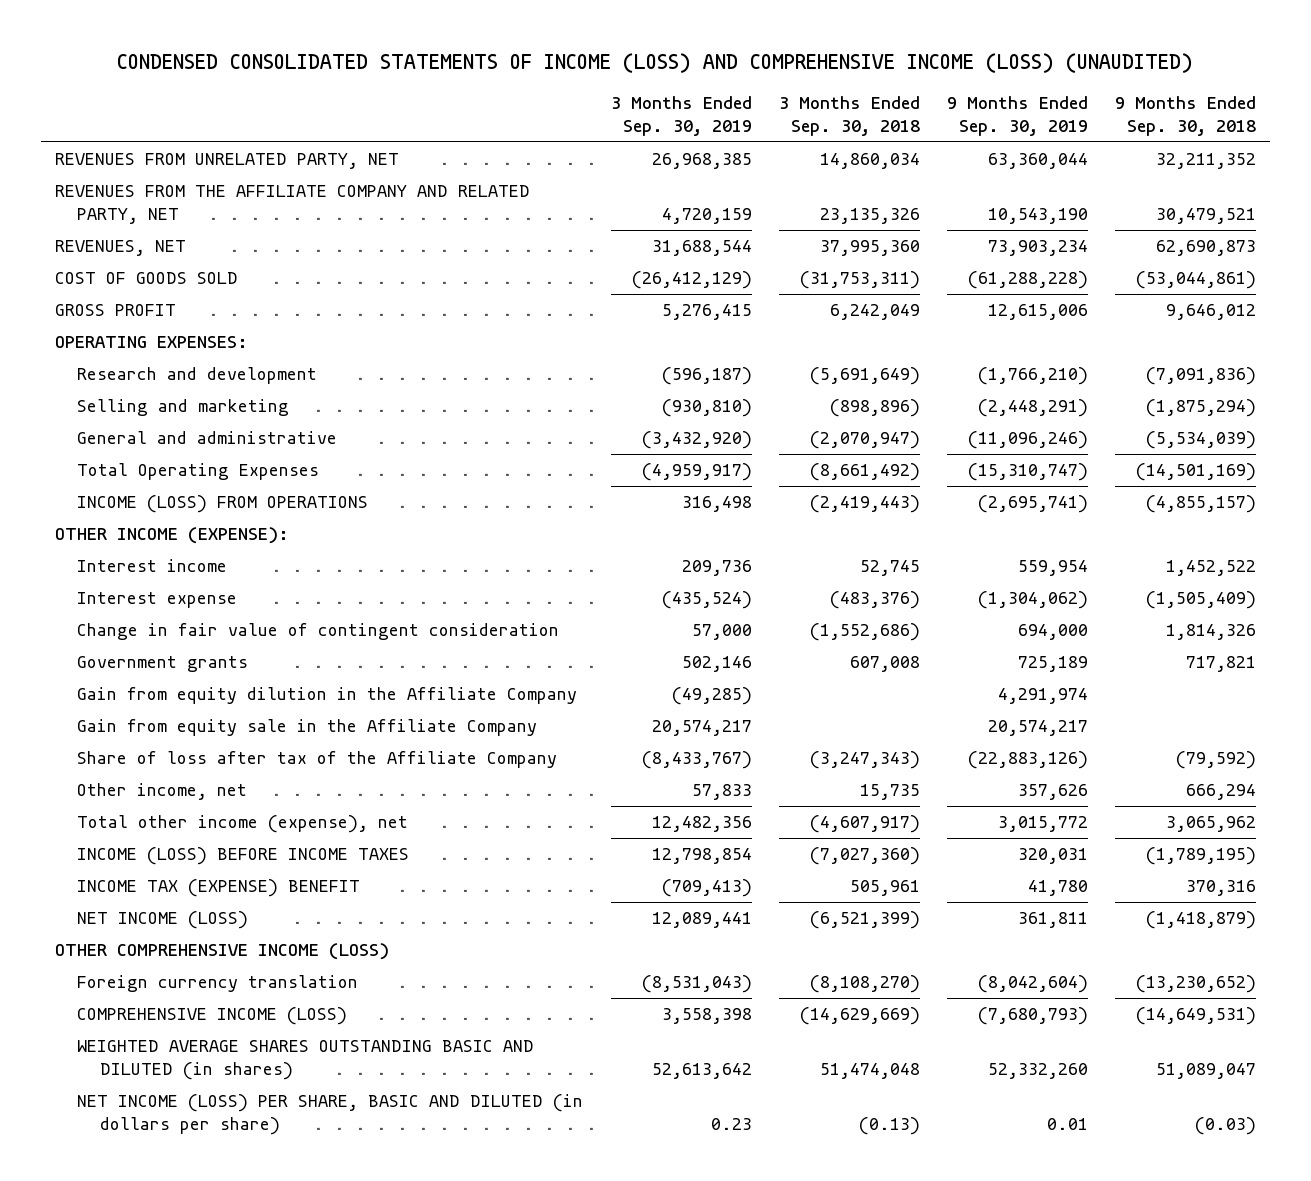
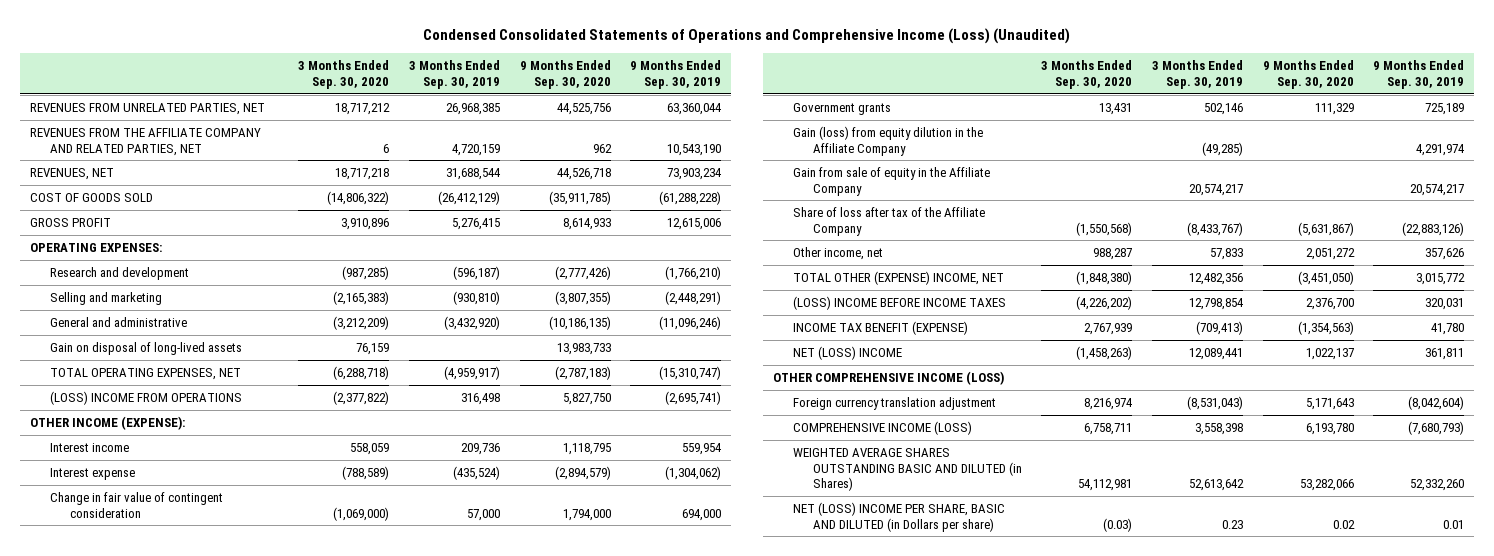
[117,53,1194,74] CONDENSED CONSOLIDATED STATEMENTS OF INCOME (LOSS) AND COMPREHENSIVE INCOME (LOSS) (UNAUDITED) -> [423,28,1071,45] Condensed Consolidated Statements of Operations and Comprehensive Income (Loss) (Unaudited)
[778,96,920,137] 3 Months Ended Sep. 30, 2018 -> none
[1115,96,1257,137] 9 Months Ended Sep. 30, 2018 -> none
none -> [298,60,390,90] 3 Months Ended Sep. 30, 2020
none -> [519,60,611,90] 9 Months Ended Sep. 30, 2020
[54,153,399,170] REVENUES FROM UNRELATED PARTY, NET -> [30,103,266,116] REVENUES FROM UNRELATED PARTIES, NET
[54,185,530,224] REVENUES FROM THE AFFILIATE COMPANY AND RELATED PARTY, NET -> [30,128,262,156] REVENUES FROM THE AFFILIATE COMPANY AND RELATED PARTIES, NET
none -> [49,342,242,356] Gain on disposal of long-lived assets
[77,463,320,481] Total Operating Expenses -> [49,368,241,381] TOTAL OPERATING EXPENSES, NET
[77,495,369,514] INCOME (LOSS) FROM OPERATIONS -> [49,391,242,406] (LOSS) INCOME FROM OPERATIONS
[77,687,578,705] Gain from equity dilution in the Affiliate Company -> [792,126,983,156] Gain (loss) from equity dilution in the Affiliate Company
[77,719,538,737] Gain from equity sale in the Affiliate Company -> [792,167,990,196] Gain from sale of equity in the Affiliate Company
[77,815,409,834] Total other income (expense), net -> [792,271,1004,286] TOTAL OTHER (EXPENSE) INCOME, NET
[77,847,410,866] INCOME (LOSS) BEFORE INCOME TAXES -> [792,296,1006,311] (LOSS) INCOME BEFORE INCOME TAXES
[77,879,361,898] INCOME TAX (EXPENSE) BENEFIT -> [792,321,968,336] INCOME TAX BENEFIT (EXPENSE)
[77,911,249,930] NET INCOME (LOSS) -> [792,346,902,361] NET (LOSS) INCOME
[77,975,359,993] Foreign currency translation -> [792,397,996,411] Foreign currency translation adjustment
[77,1040,535,1080] WEIGHTED AVERAGE SHARES OUTSTANDING BASIC AND DILUTED (in shares) -> [792,448,1022,492] WEIGHTED AVERAGE SHARES OUTSTANDING BASIC AND DILUTED (in Shares)
[77,1094,584,1135] NET INCOME (LOSS) PER SHARE, BASIC AND DILUTED (in dollars per share) -> [792,502,1005,532] NET (LOSS) INCOME PER SHARE, BASIC AND DILUTED (in Dollars per share)

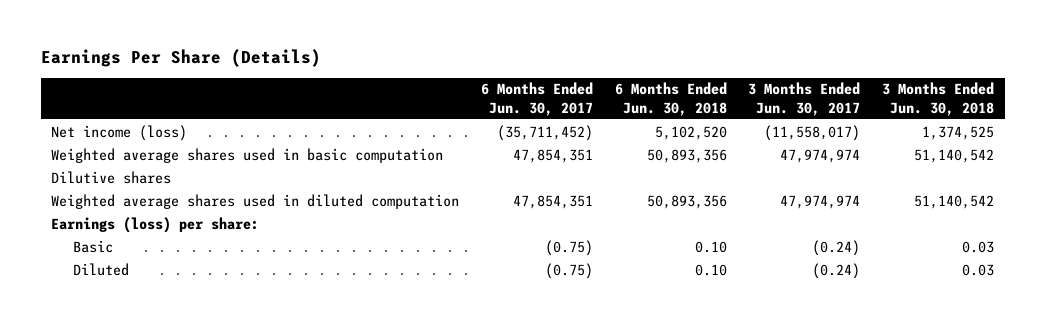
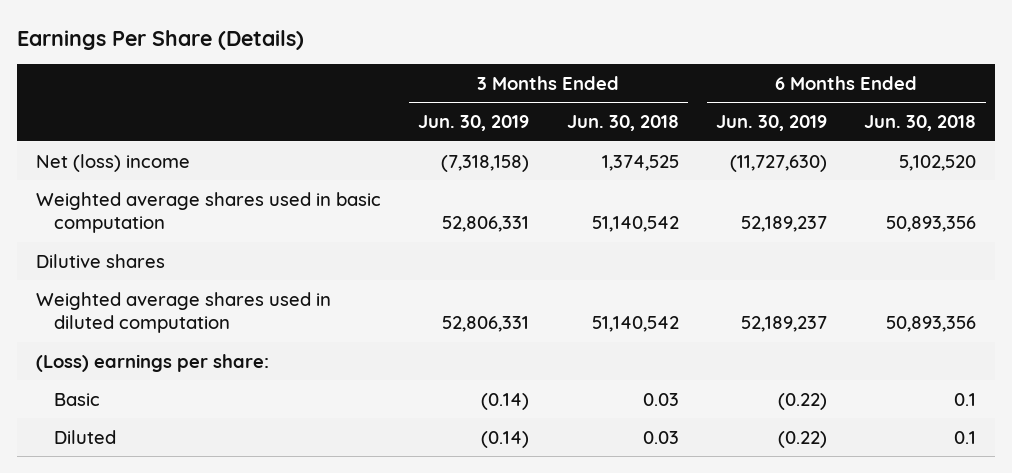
[481,82,594,116] 6 Months Ended Jun. 30, 2017 -> none
[748,82,861,116] 3 Months Ended Jun. 30, 2017 -> none
none -> [418,115,530,132] Jun. 30, 2019
none -> [715,115,827,132] Jun. 30, 2019
[51,124,188,141] Net income (loss) -> [35,153,190,172] Net (loss) income
[51,216,260,233] Earnings (loss) per share: -> [35,353,269,372] (Loss) earnings per share:
[694,240,727,253] 0.10 -> [954,392,977,406] 0.1
[694,263,727,276] 0.10 -> [954,430,977,444] 0.1

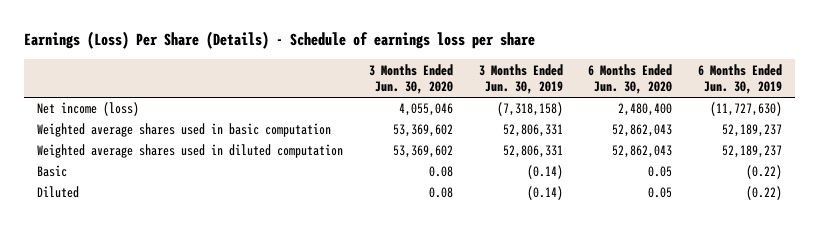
[16,29,304,50] Earnings Per Share (Details) -> [24,31,536,50] Earnings (Loss) Per Share (Details) - Schedule of earnings loss per share
[566,115,679,132] Jun. 30, 2018 -> none
[864,115,977,132] Jun. 30, 2018 -> none
none -> [368,63,453,95] 3 Months Ended Jun. 30, 2020
none -> [588,63,673,95] 6 Months Ended Jun. 30, 2020
[35,153,190,172] Net (loss) income -> [36,102,139,117] Net income (loss)
[35,253,165,268] Dilutive shares -> none
[35,353,269,372] (Loss) earnings per share: -> none

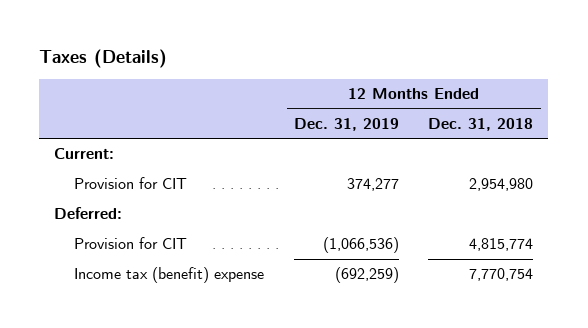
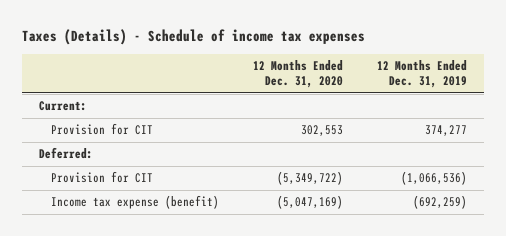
[39,49,168,69] Taxes (Details) -> [21,29,365,46] Taxes (Details) - Schedule of income tax expenses
[428,117,534,131] Dec. 31, 2018 -> none
none -> [253,60,344,89] 12 Months Ended Dec. 31, 2020
[74,267,265,284] Income tax (benefit) expense -> [51,195,220,210] Income tax expense (benefit)

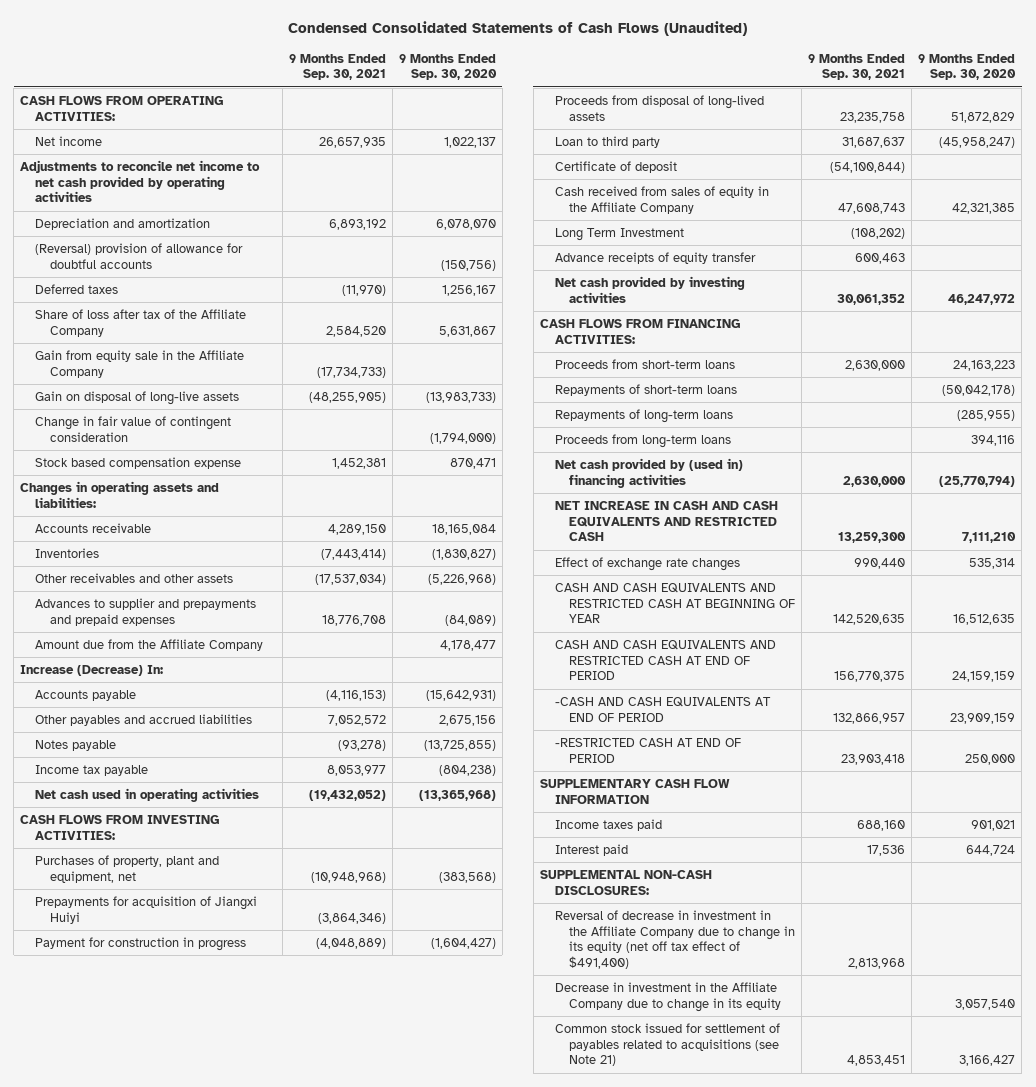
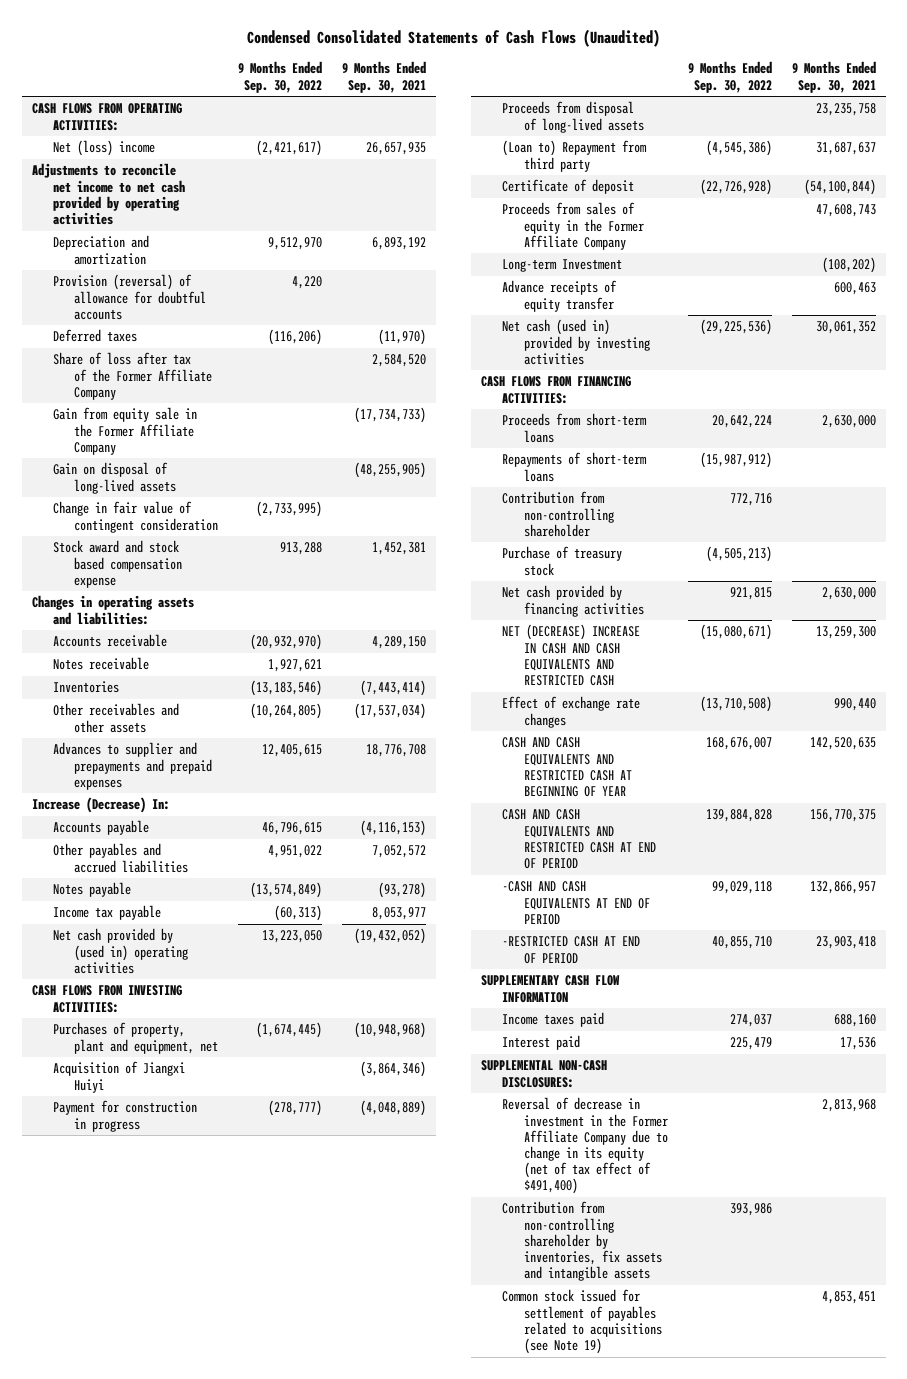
[398,53,497,81] 9 Months Ended Sep. 30, 2020 -> none
none -> [238,61,323,93] 9 Months Ended Sep. 30, 2022
[35,135,103,146] Net income -> [53,140,156,157] Net (loss) income
[35,242,244,269] (Reversal) provision of allowance for doubtful accounts -> [53,274,207,320] Provision (reversal) of allowance for doubtful accounts
[35,308,247,337] Share of loss after tax of the Affiliate Company -> [53,352,213,400] Share of loss after tax of the Former Affiliate Company
[35,349,245,378] Gain from equity sale in the Affiliate Company -> [53,407,198,455] Gain from equity sale in the Former Affiliate Company
[35,390,240,405] Gain on disposal of long-live assets -> [53,462,177,494] Gain on disposal of long-lived assets
[35,456,242,469] Stock based compensation expense -> [53,540,183,588] Stock award and stock based compensation expense
none -> [53,657,150,671] Notes receivable
[35,638,264,651] Amount due from the Affiliate Company -> none
[35,787,260,802] Net cash used in operating activities -> [53,928,189,974] Net cash provided by (used in) operating activities
[35,895,258,924] Prepayments for acquisition of Jiangxi Huiyi -> [53,1061,186,1093] Acquisition of Jiangxi Huiyi
[554,135,660,148] Loan to third party -> [502,140,648,172] (Loan to) Repayment from third party
[554,185,769,214] Cash received from sales of equity in the Affiliate Company -> [502,202,644,250] Proceeds from sales of equity in the Former Affiliate Company
[554,227,684,241] Long Term Investment -> [502,259,623,273] Long-term Investment
[554,275,745,303] Net cash provided by investing activities -> [502,319,650,365] Net cash (used in) provided by investing activities
[554,408,733,423] Repayments of long-term loans -> none
[554,433,731,448] Proceeds from long-term loans -> none
none -> [502,491,614,537] Contribution from non-controlling shareholder
none -> [502,546,623,576] Purchase of treasury stock
[554,457,743,488] Net cash provided by (used in) financing activities -> [502,585,644,617] Net cash provided by financing activities
[554,500,778,542] NET INCREASE IN CASH AND CASH EQUIVALENTS AND RESTRICTED CASH -> [502,624,641,686] NET (DECREASE) INCREASE IN CASH AND CASH EQUIVALENTS AND RESTRICTED CASH
[554,981,782,1012] Decrease in investment in the Affiliate Company due to change in its equity -> none
[554,909,796,970] Reversal of decrease in investment in the Affiliate Company due to change in its equity (net off tax effect of $491,400) -> [502,1097,668,1195] Reversal of decrease in investment in the Former Affiliate Company due to change in its equity (net of tax effect of $491,400)
none -> [502,1201,662,1281] Contribution from non-controlling shareholder by inventories, fix assets and intangible assets
[554,1022,780,1067] Common stock issued for settlement of payables related to acquisitions (see Note 21) -> [502,1289,662,1354] Common stock issued for settlement of payables related to acquisitions (see Note 19)

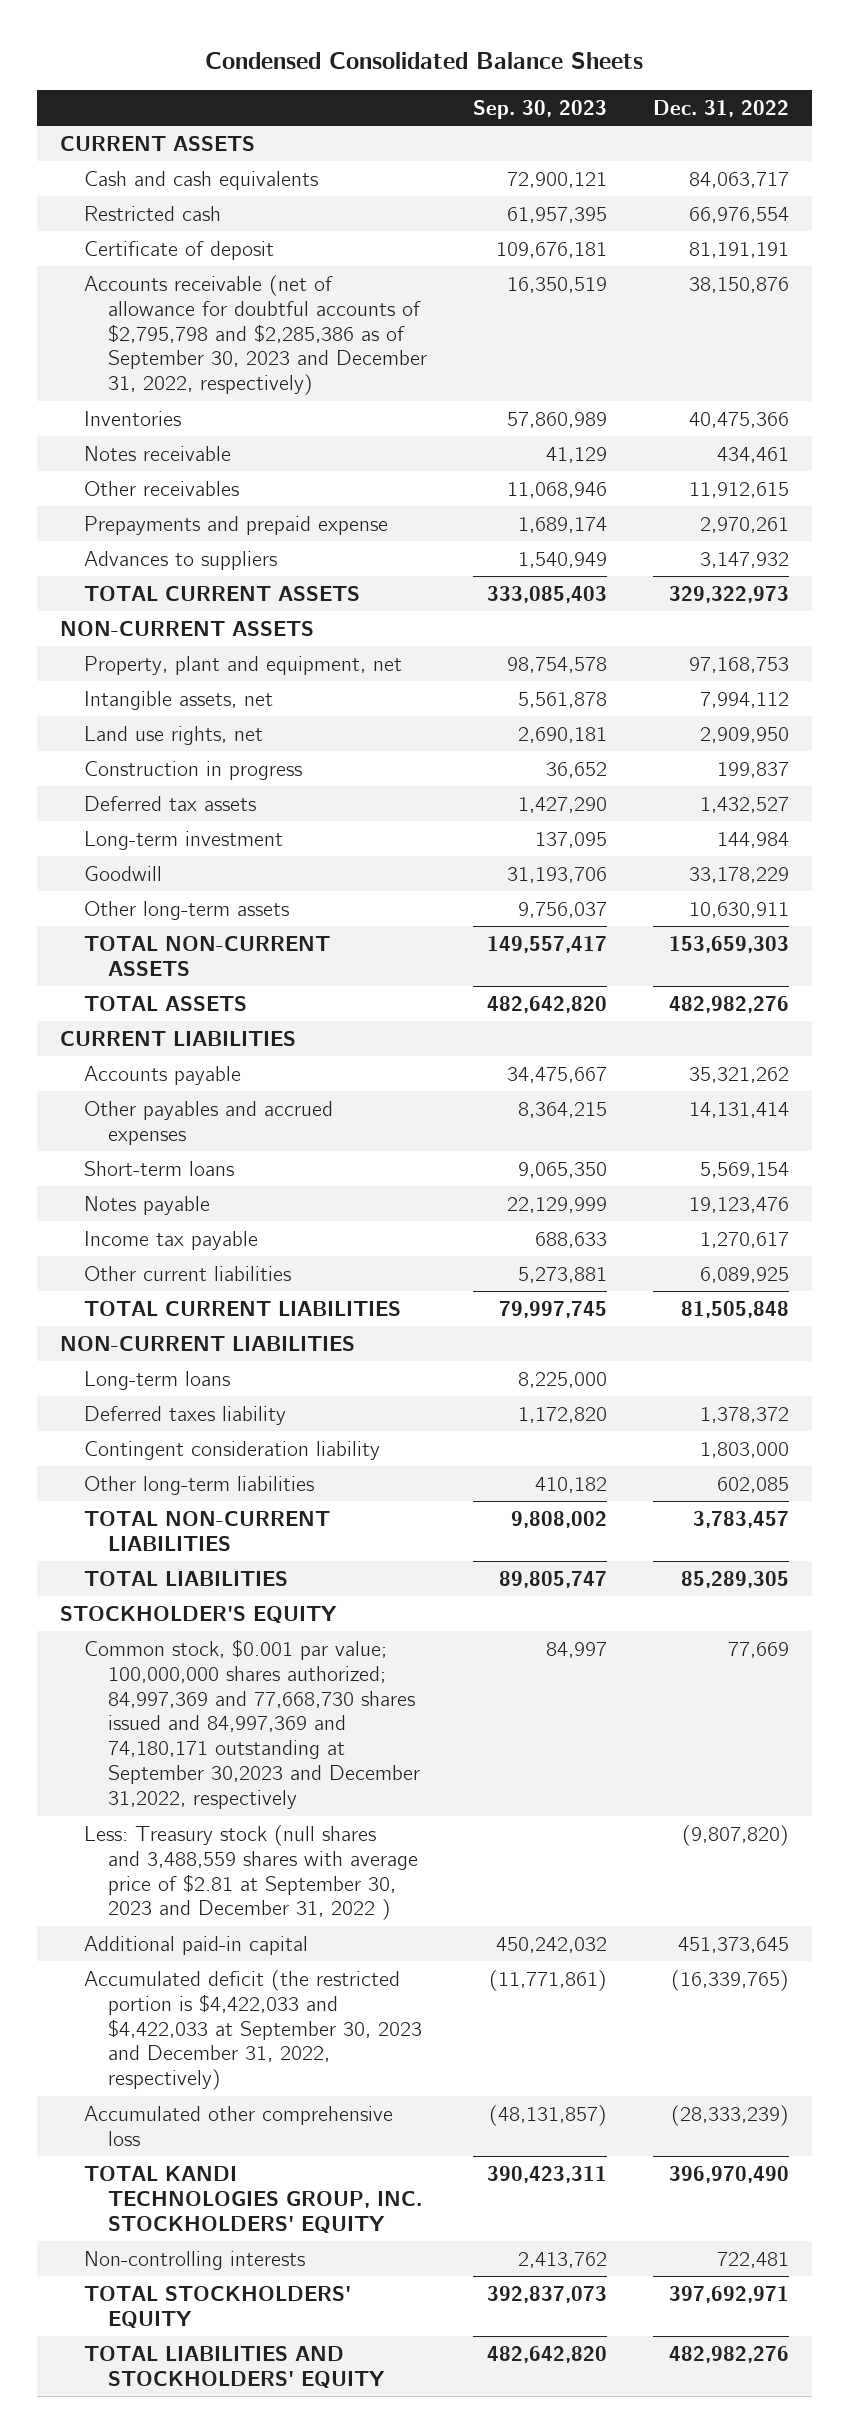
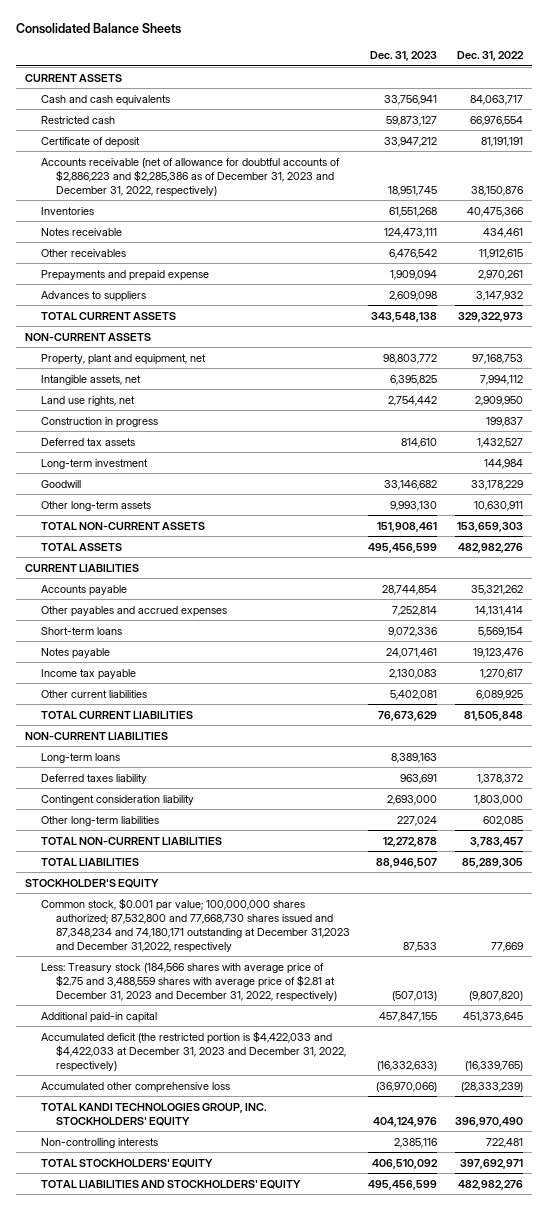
[205,52,644,70] Condensed Consolidated Balance Sheets -> [16,23,182,35] Consolidated Balance Sheets
[472,99,607,119] Sep. 30, 2023 -> none
none -> [369,51,437,62] Dec. 31, 2023
[83,274,427,396] Accounts receivable (net of allowance for doubtful accounts of $2,795,798 and $2,285,386 as of September 30, 2023 and December 31, 2022, respectively) -> [40,157,340,197] Accounts receivable (net of allowance for doubtful accounts of $2,886,223 and $2,285,386 as of December 31, 2023 and December 31, 2022, respectively)
[83,1638,420,1810] Common stock, $0.001 par value; 100,000,000 shares authorized; 84,997,369 and 77,668,730 shares issued and 84,997,369 and 74,180,171 outstanding at September 30,2023 and December 31,2022, respectively -> [40,897,350,953] Common stock, $0.001 par value; 100,000,000 shares authorized; 87,532,800 and 77,668,730 shares issued and 87,348,234 and 74,180,171 outstanding at December 31,2023 and December 31,2022, respectively
[83,1824,418,1921] Less: Treasury stock (null shares and 3,488,559 shares with average price of $2.81 at September 30, 2023 and December 31, 2022 ) -> [40,962,337,1002] Less: Treasury stock (184,566 shares with average price of $2.75 and 3,488,559 shares with average price of $2.81 at December 31, 2023 and December 31, 2022, respectively)
[83,1969,422,2091] Accumulated deficit (the restricted portion is $4,422,033 and $4,422,033 at September 30, 2023 and December 31, 2022, respectively) -> [40,1030,346,1072] Accumulated deficit (the restricted portion is $4,422,033 and $4,422,033 at December 31, 2023 and December 31, 2022, respectively)

